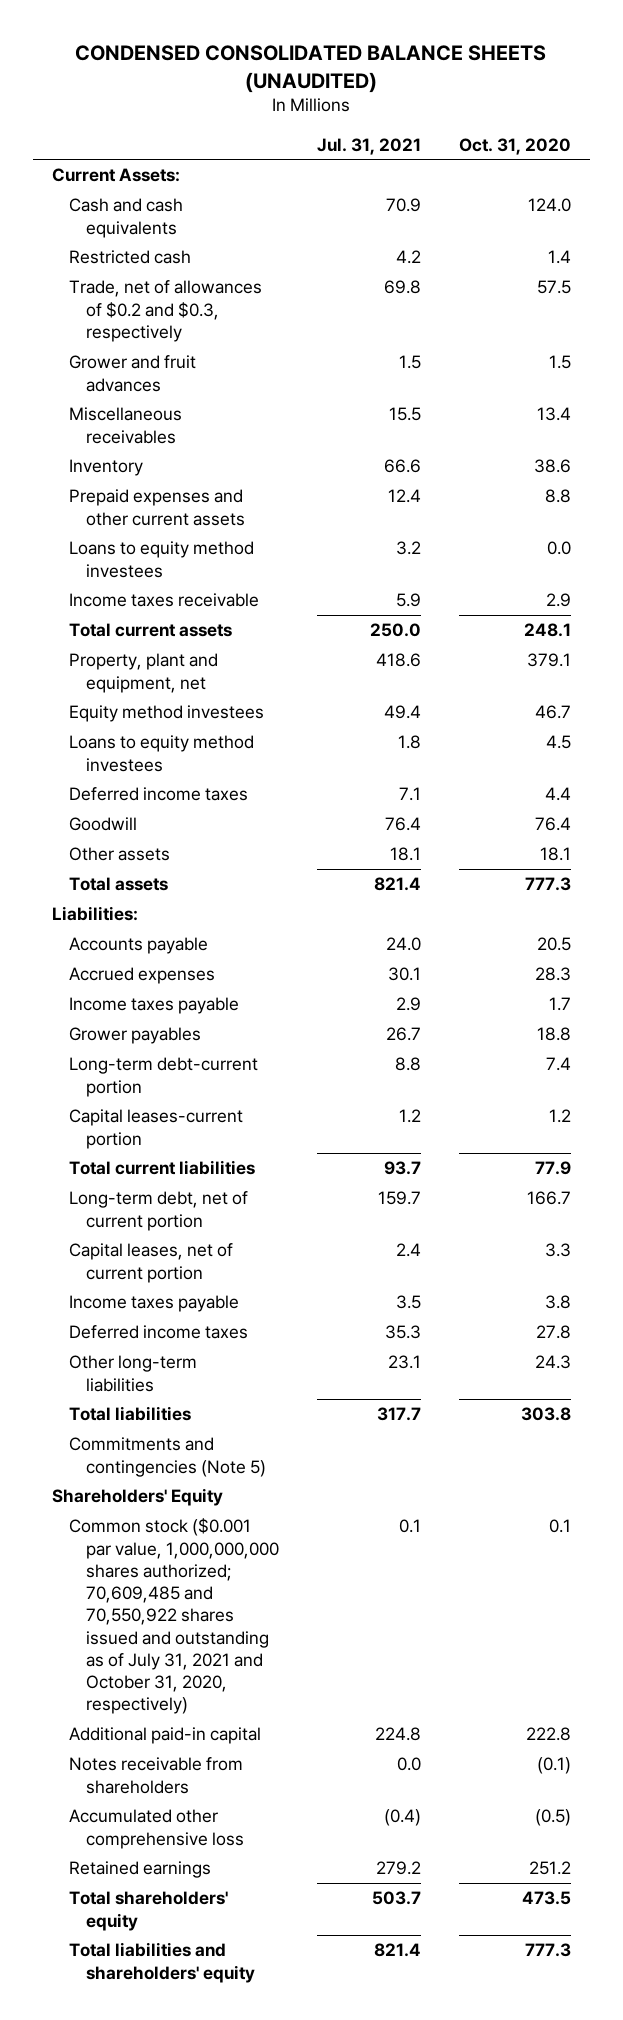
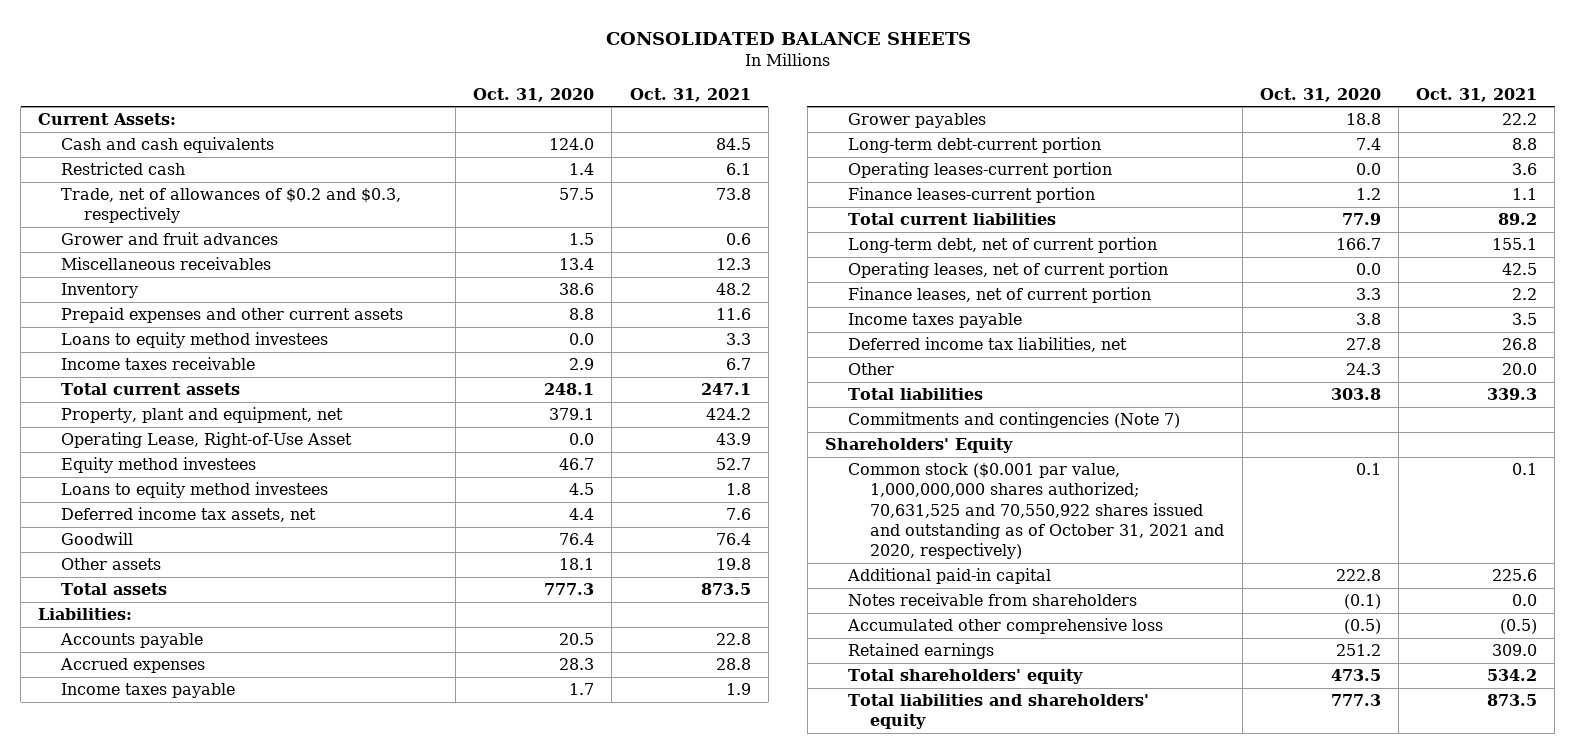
[75,45,547,93] CONDENSED CONSOLIDATED BALANCE SHEETS (UNAUDITED) -> [605,31,971,45] CONSOLIDATED BALANCE SHEETS
[316,137,421,155] Jul. 31, 2021 -> none
none -> [629,87,751,102] Oct. 31, 2021
none -> [61,432,353,449] Operating Lease, Right-of-Use Asset
[68,787,248,802] Deferred income taxes -> [61,507,317,523] Deferred income tax assets, net
none -> [847,162,1112,179] Operating leases-current portion
[68,1109,243,1149] Capital leases-current portion -> [847,187,1095,204] Finance leases-current portion
none -> [847,262,1168,279] Operating leases, net of current portion
[68,1243,233,1283] Capital leases, net of current portion -> [847,287,1151,304] Finance leases, net of current portion
[68,1325,248,1340] Deferred income taxes -> [847,337,1127,353] Deferred income tax liabilities, net
[68,1355,197,1392] Other long-term liabilities -> [847,363,894,376] Other
[68,1437,266,1477] Commitments and contingencies (Note 5) -> [847,412,1180,429] Commitments and contingencies (Note 7)
[68,1518,279,1715] Common stock ($0.001 par value, 1,000,000,000 shares authorized; 70,609,485 and 70,550,922 shares issued and outstanding as of July 31, 2021 and October 31, 2020, respectively) -> [847,463,1225,560] Common stock ($0.001 par value, 1,000,000,000 shares authorized; 70,631,525 and 70,550,922 shares issued and outstanding as of October 31, 2021 and 2020, respectively)

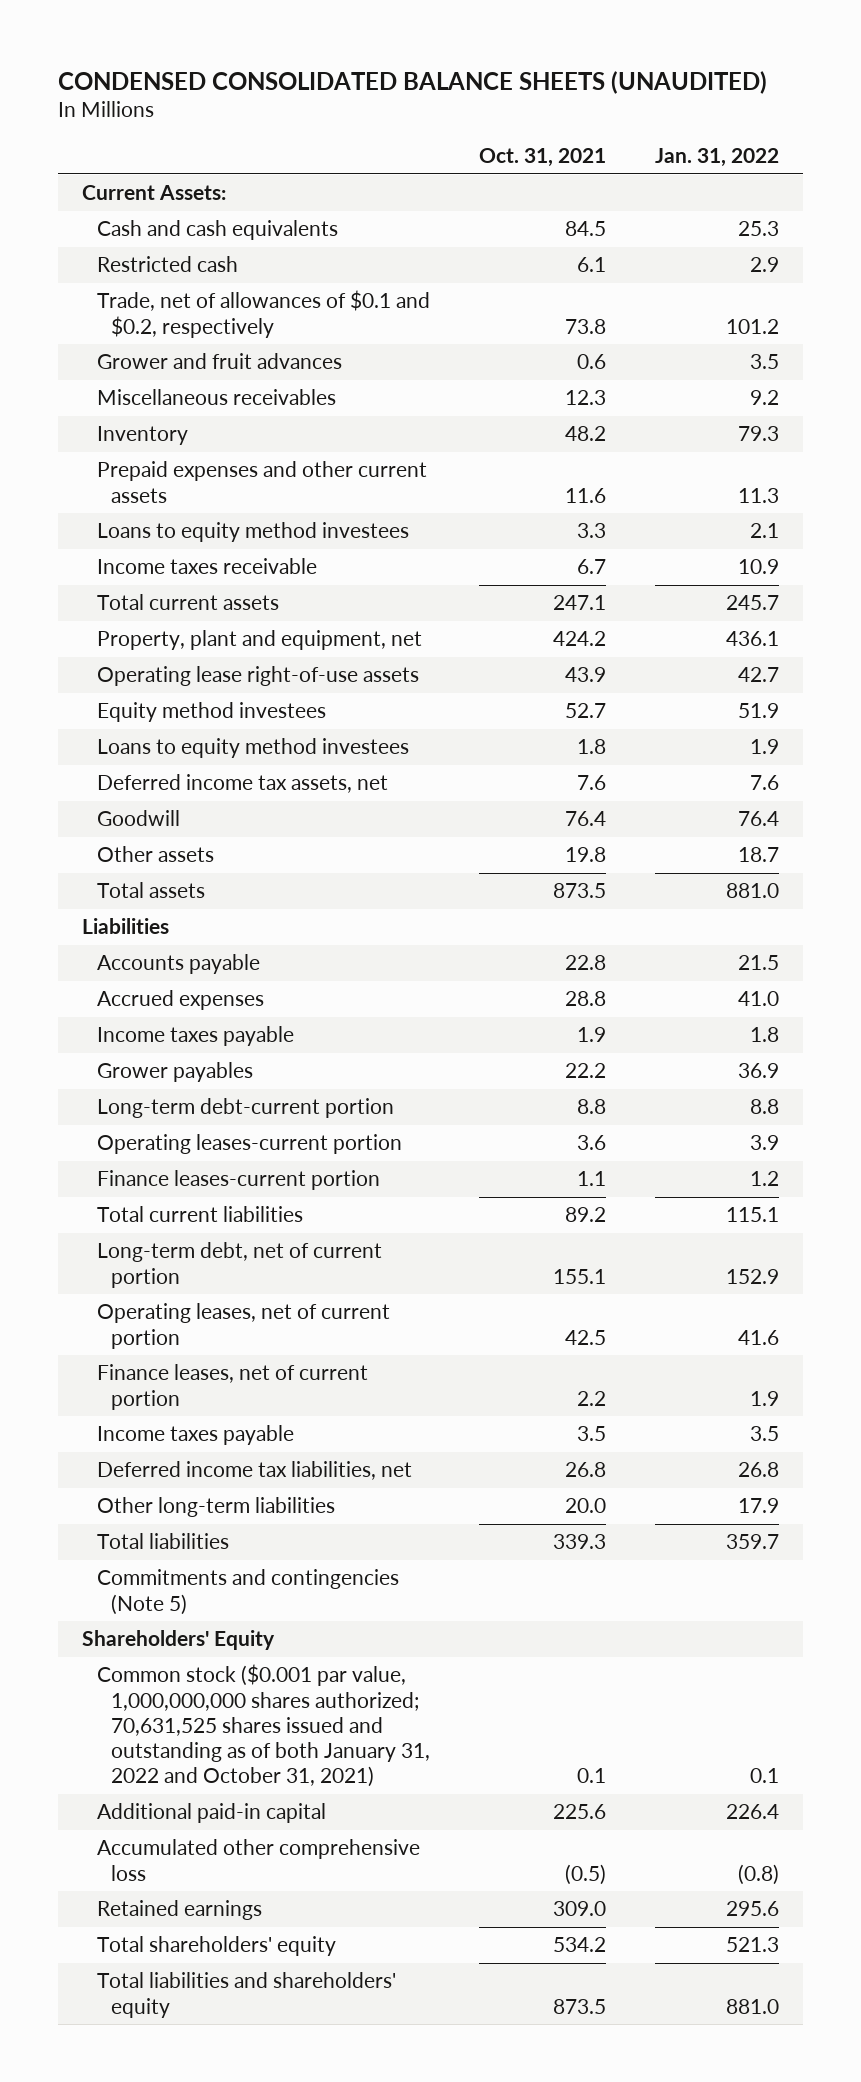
[605,31,971,45] CONSOLIDATED BALANCE SHEETS -> [57,70,767,94] CONDENSED CONSOLIDATED BALANCE SHEETS (UNAUDITED)
[473,87,595,102] Oct. 31, 2020 -> none
none -> [654,148,779,168] Jan. 31, 2022
[61,188,402,224] Trade, net of allowances of $0.2 and $0.3, respectively -> [96,290,430,338] Trade, net of allowances of $0.1 and $0.2, respectively
[61,432,353,449] Operating Lease, Right-of-Use Asset -> [96,666,419,687] Operating lease right-of-use assets
[38,608,133,621] Liabilities: -> [82,918,170,935] Liabilities
[847,363,894,376] Other -> [96,1497,335,1518] Other long-term liabilities
[847,412,1180,429] Commitments and contingencies (Note 7) -> [96,1569,399,1615] Commitments and contingencies (Note 5)
[847,463,1225,560] Common stock ($0.001 par value, 1,000,000,000 shares authorized; 70,631,525 and 70,550,922 shares issued and outstanding as of October 31, 2021 and 2020, respectively) -> [96,1664,431,1788] Common stock ($0.001 par value, 1,000,000,000 shares authorized; 70,631,525 shares issued and outstanding as of both January 31, 2022 and October 31, 2021)
[847,593,1137,607] Notes receivable from shareholders -> none

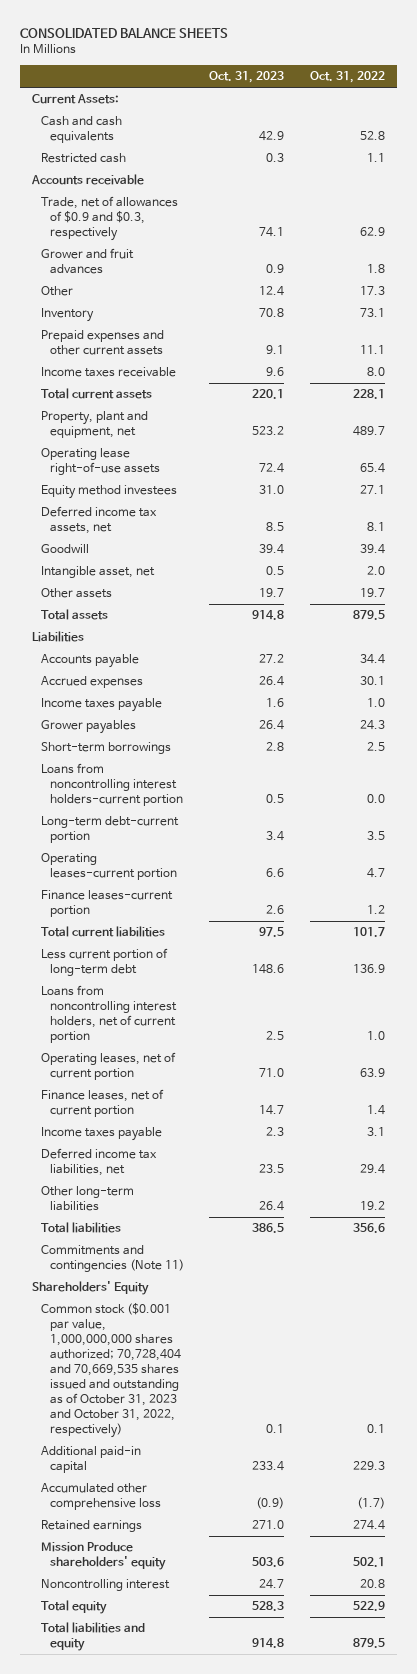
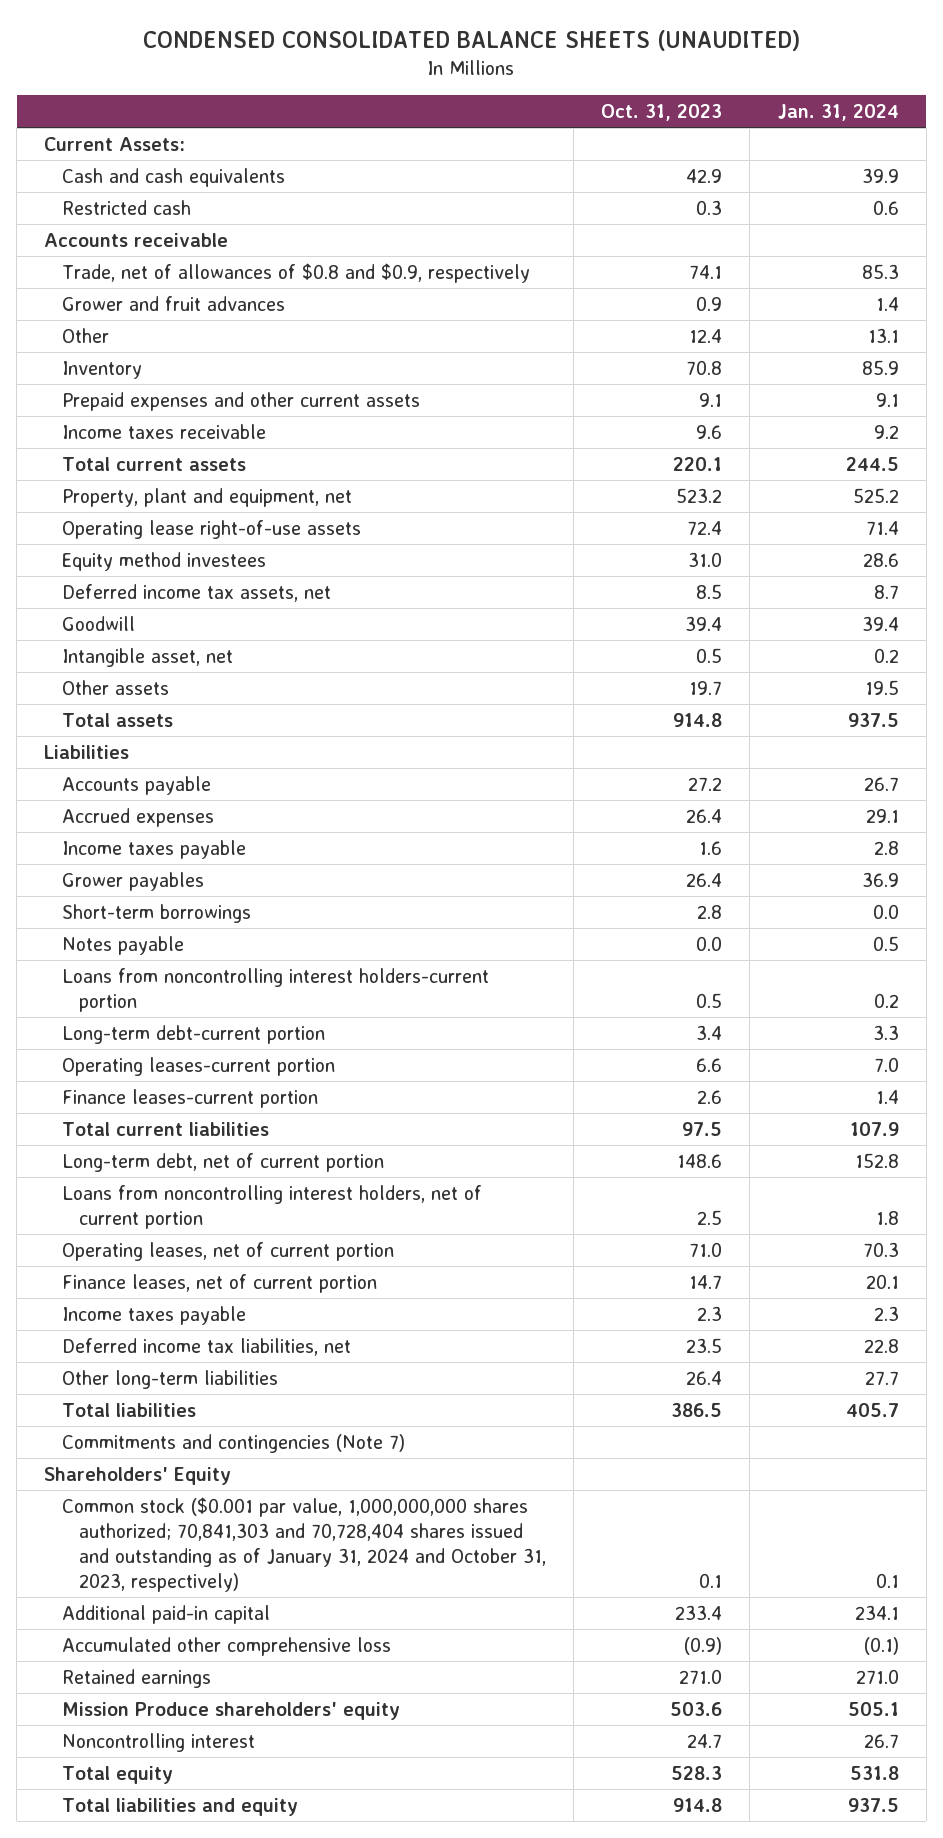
[19,27,228,38] CONSOLIDATED BALANCE SHEETS -> [143,29,801,51] CONDENSED CONSOLIDATED BALANCE SHEETS (UNAUDITED)
[309,70,385,83] Oct. 31, 2022 -> none
none -> [777,103,899,121] Jan. 31, 2024
[41,196,179,242] Trade, net of allowances of $0.9 and $0.3, respectively -> [61,262,530,283] Trade, net of allowances of $0.8 and $0.9, respectively
none -> [61,935,184,955] Notes payable
[41,948,169,977] Less current portion of long-term debt -> [61,1152,384,1172] Long-term debt, net of current portion
[41,1245,185,1273] Commitments and contingencies (Note 11) -> [61,1433,405,1453] Commitments and contingencies (Note 7)
[41,1303,182,1438] Common stock ($0.001 par value, 1,000,000,000 shares authorized; 70,728,404 and 70,669,535 shares issued and outstanding as of October 31, 2023 and October 31, 2022, respectively) -> [61,1496,547,1593] Common stock ($0.001 par value, 1,000,000,000 shares authorized; 70,841,303 and 70,728,404 shares issued and outstanding as of January 31, 2024 and October 31, 2023, respectively)

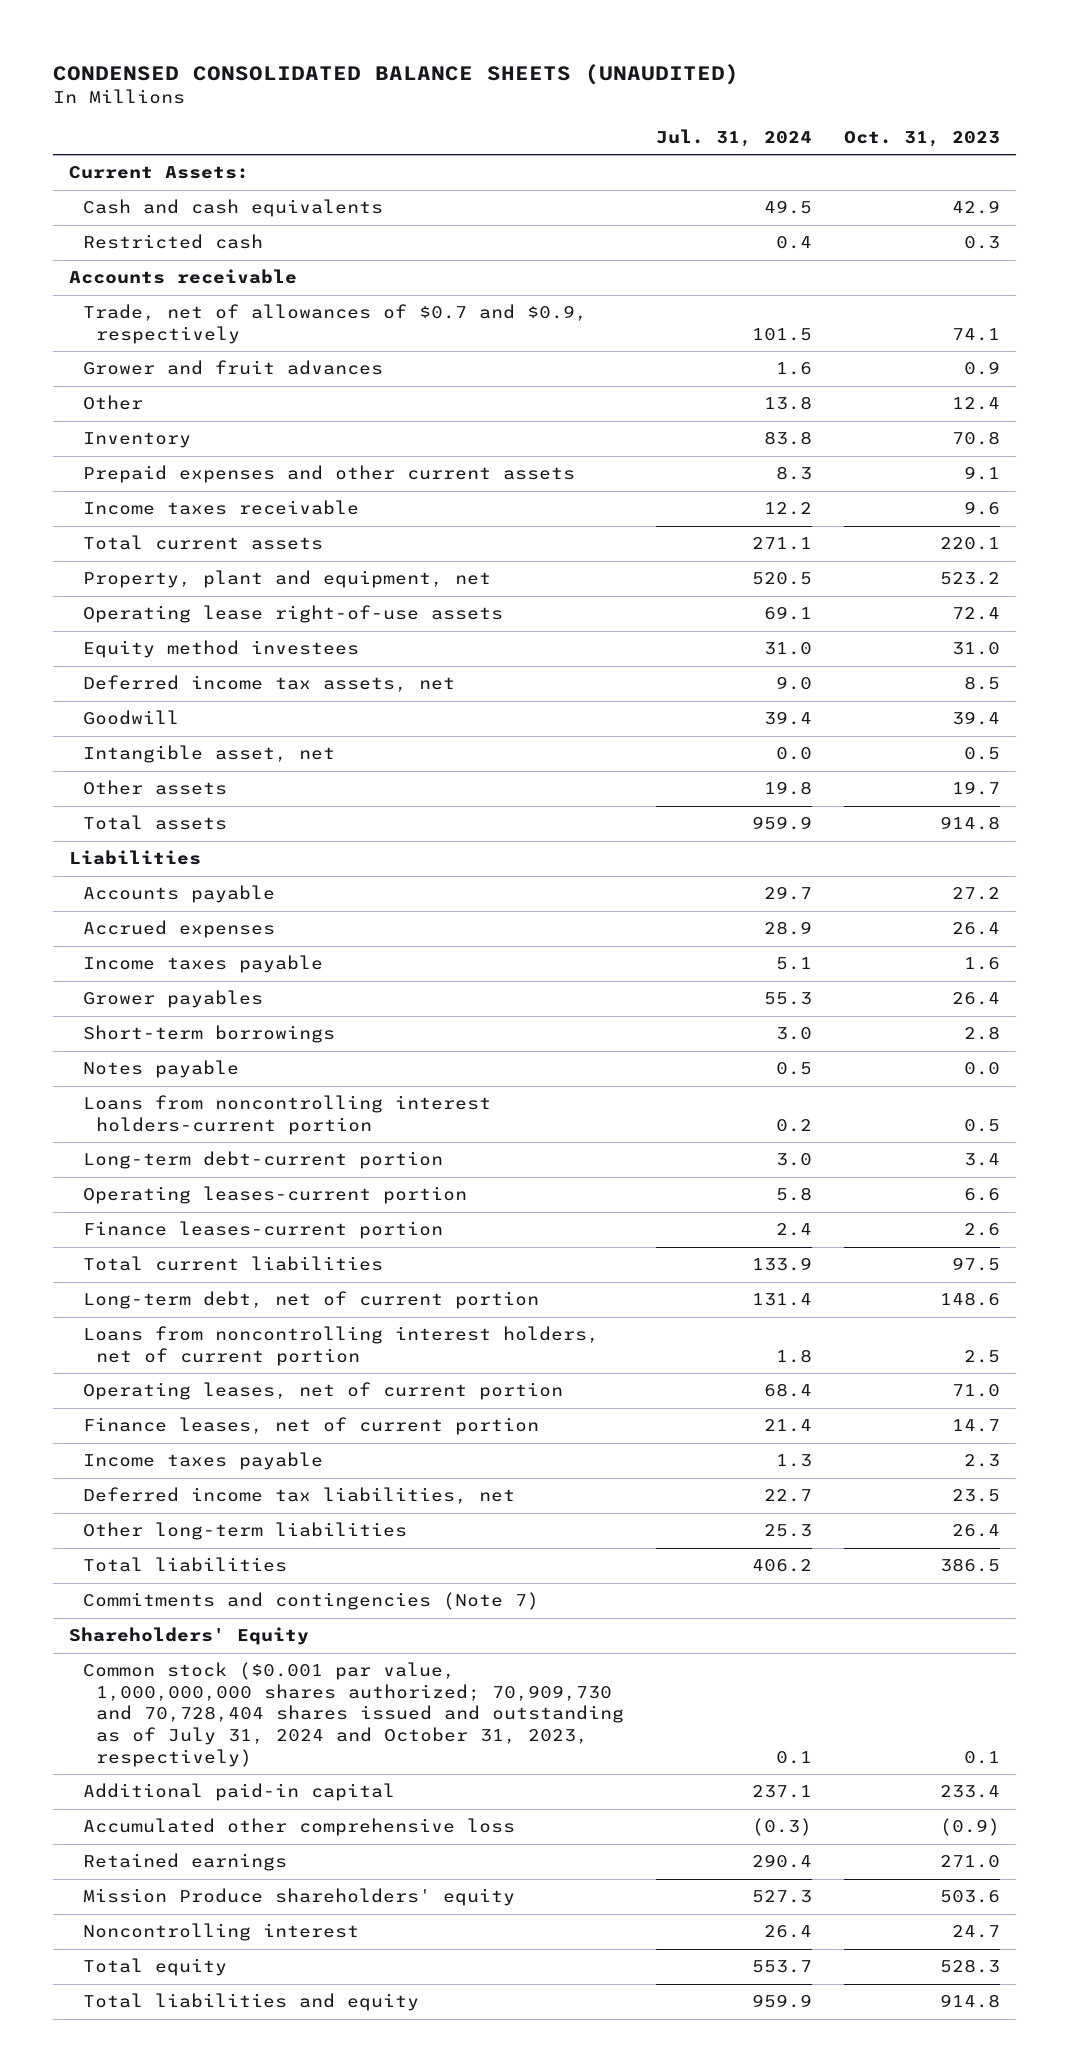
[777,103,899,121] Jan. 31, 2024 -> none
none -> [655,128,812,147] Jul. 31, 2024
[61,262,530,283] Trade, net of allowances of $0.8 and $0.9, respectively -> [82,304,587,344] Trade, net of allowances of $0.7 and $0.9, respectively
[61,1496,547,1593] Common stock ($0.001 par value, 1,000,000,000 shares authorized; 70,841,303 and 70,728,404 shares issued and outstanding as of January 31, 2024 and October 31, 2023, respectively) -> [82,1662,624,1767] Common stock ($0.001 par value, 1,000,000,000 shares authorized; 70,909,730 and 70,728,404 shares issued and outstanding as of July 31, 2024 and October 31, 2023, respectively)

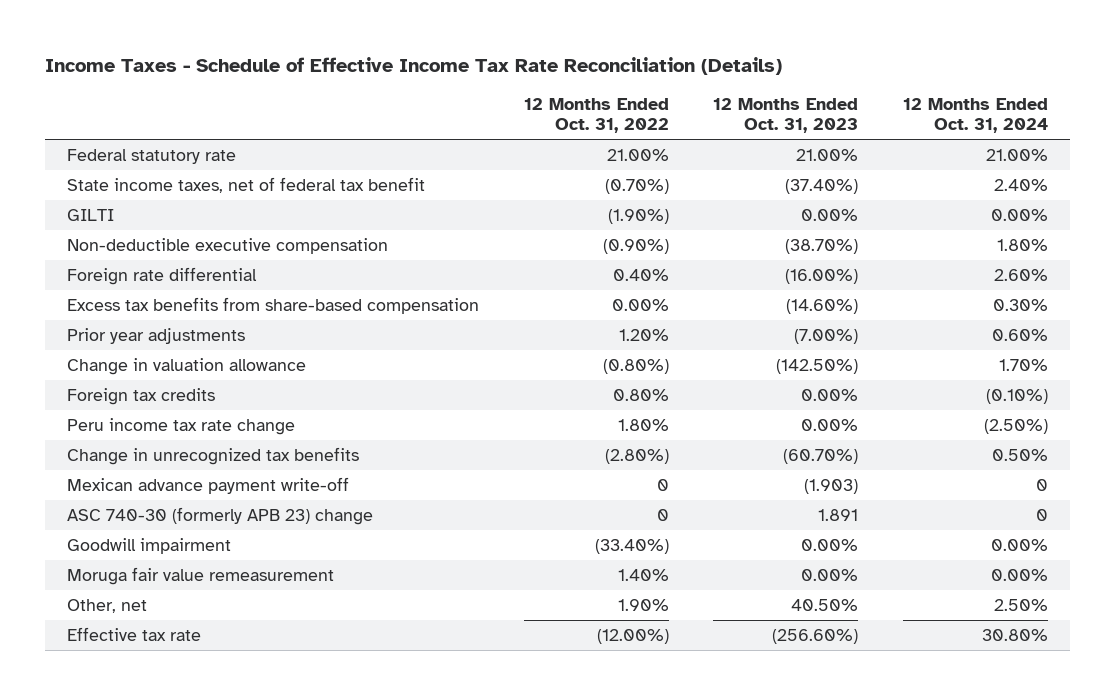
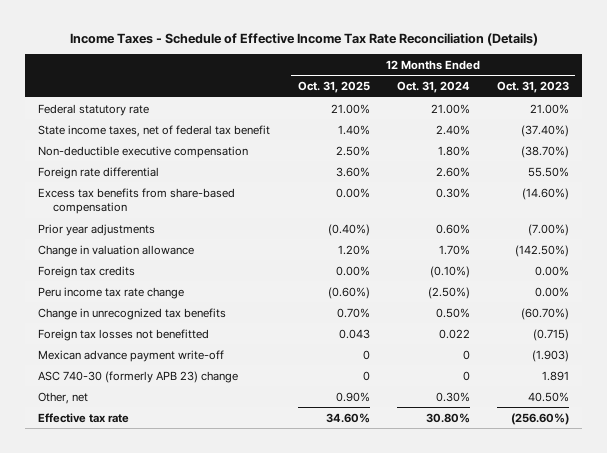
[523,97,669,134] 12 Months Ended Oct. 31, 2022 -> none
none -> [297,81,370,94] Oct. 31, 2025
[67,208,115,221] GILTI -> none
[785,268,859,284] (16.00%) -> [527,166,569,177] 55.50%
none -> [38,328,210,341] Foreign tax losses not benefitted
[67,537,232,554] Goodwill impairment -> none
[67,566,335,585] Moruga fair value remeasurement -> none
[994,598,1049,611] 2.50% -> [435,391,470,402] 0.30%

